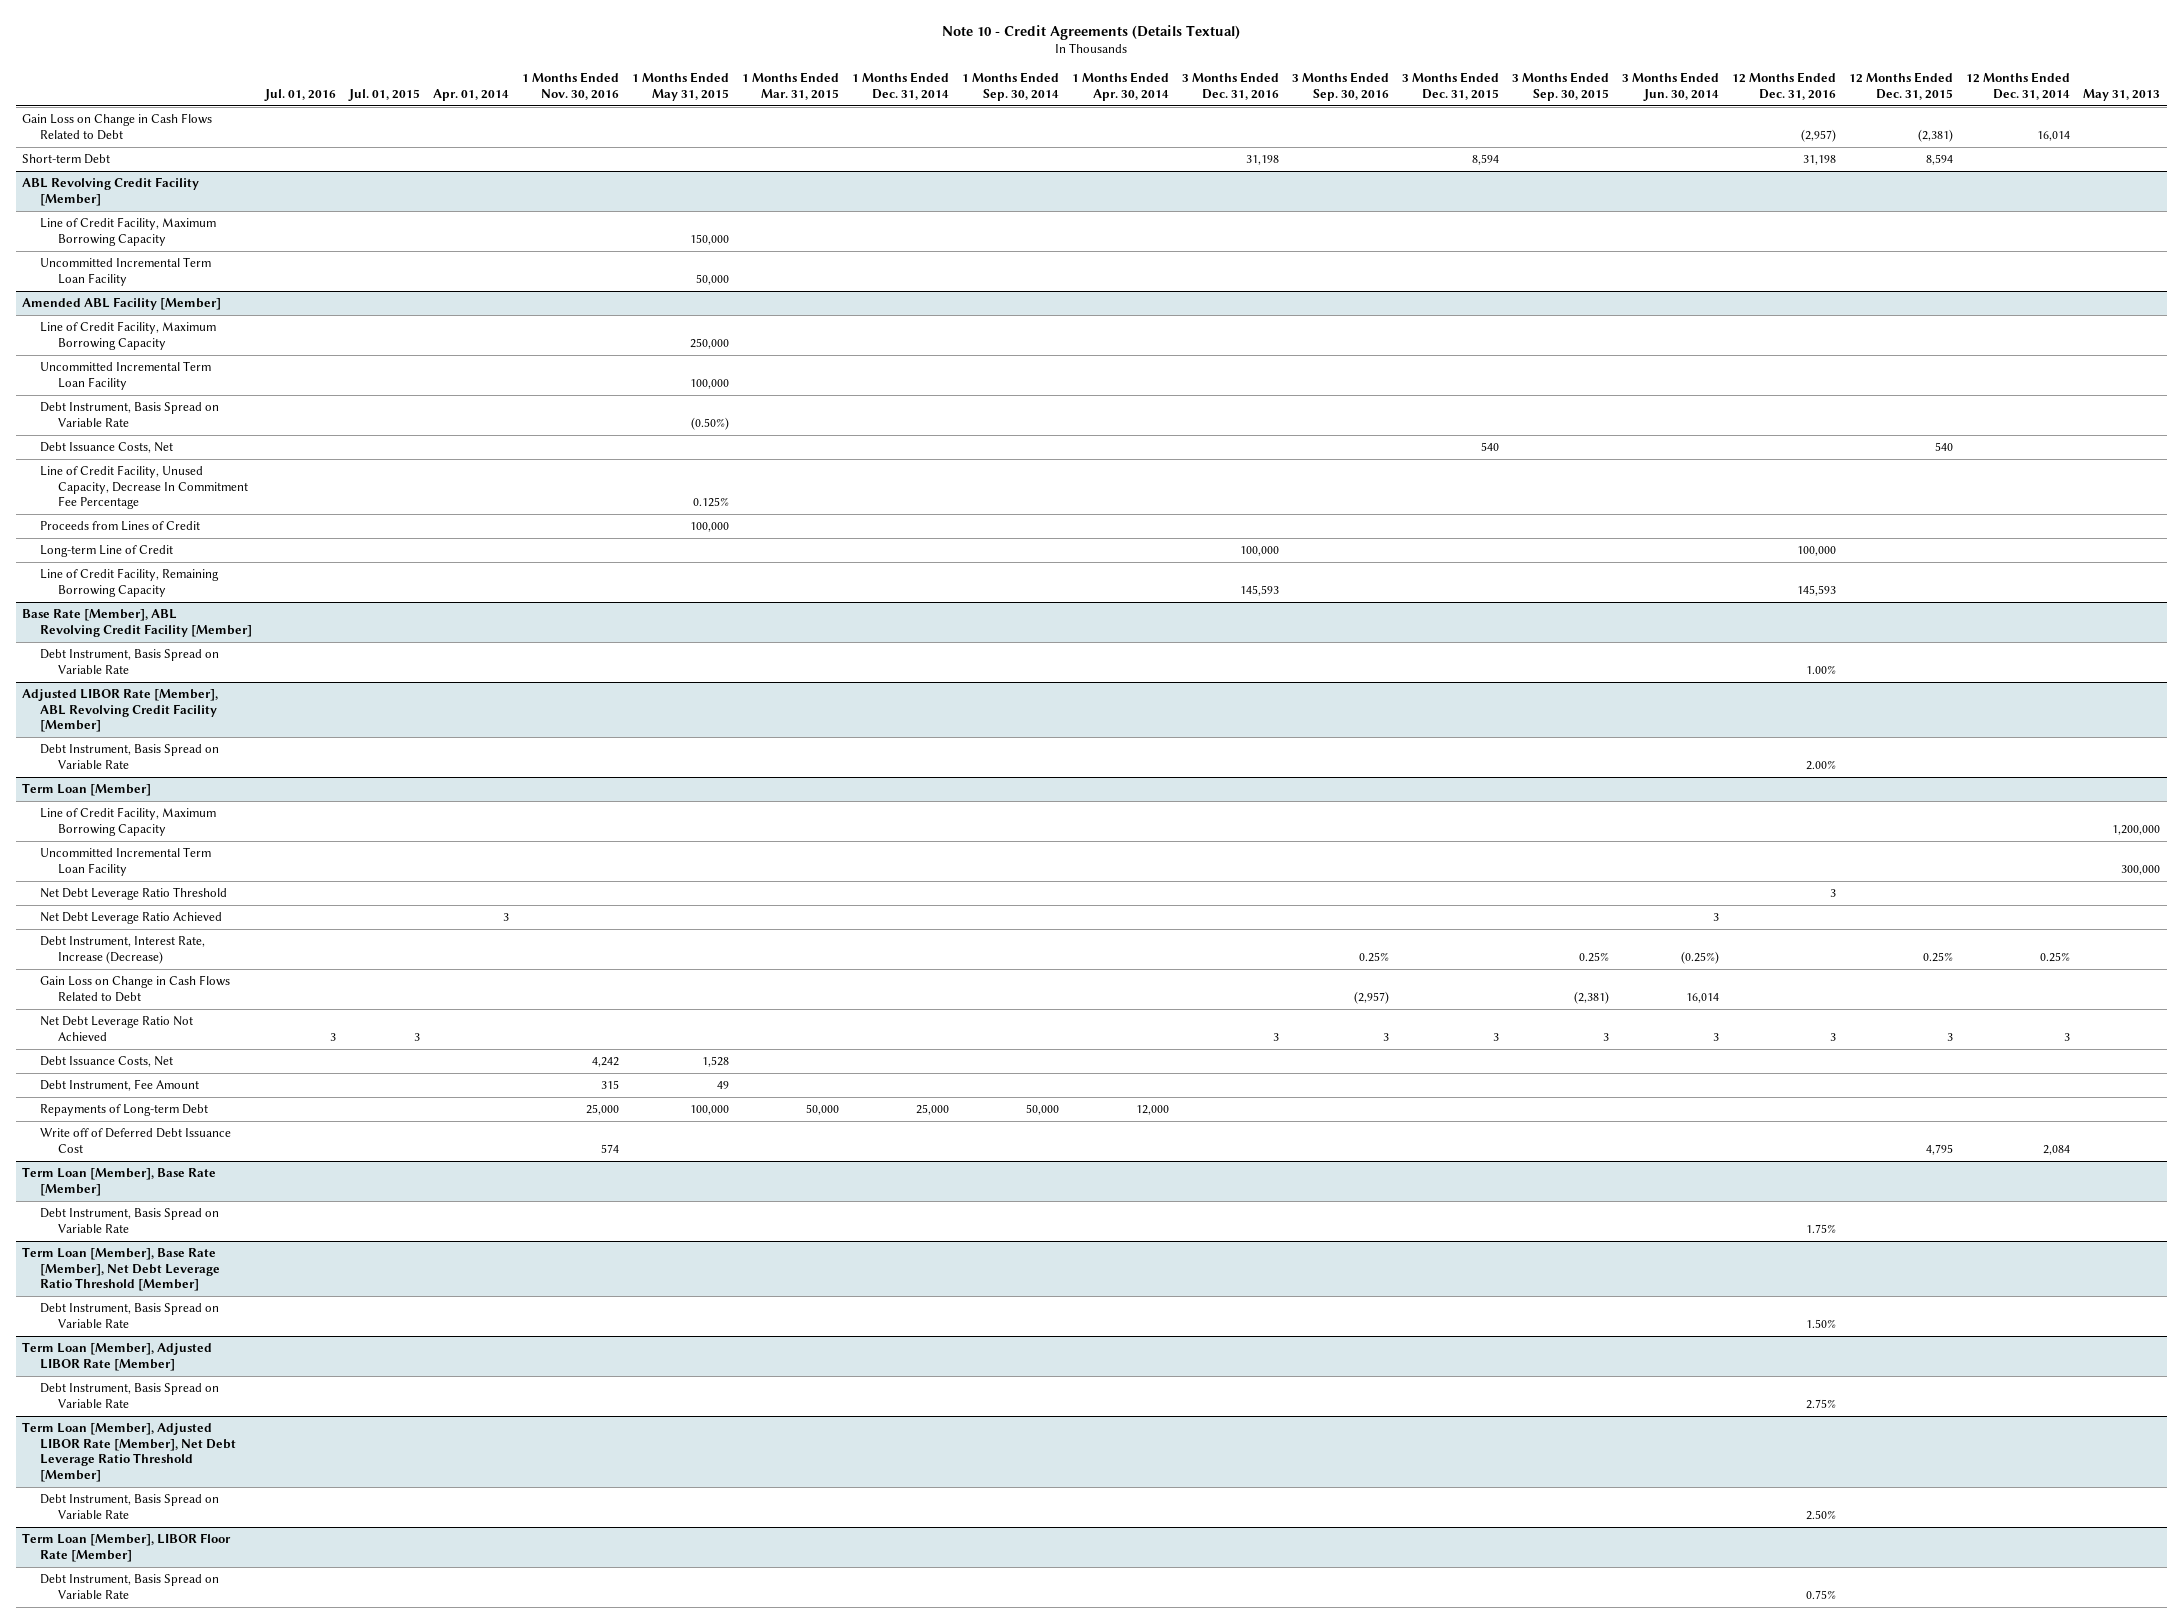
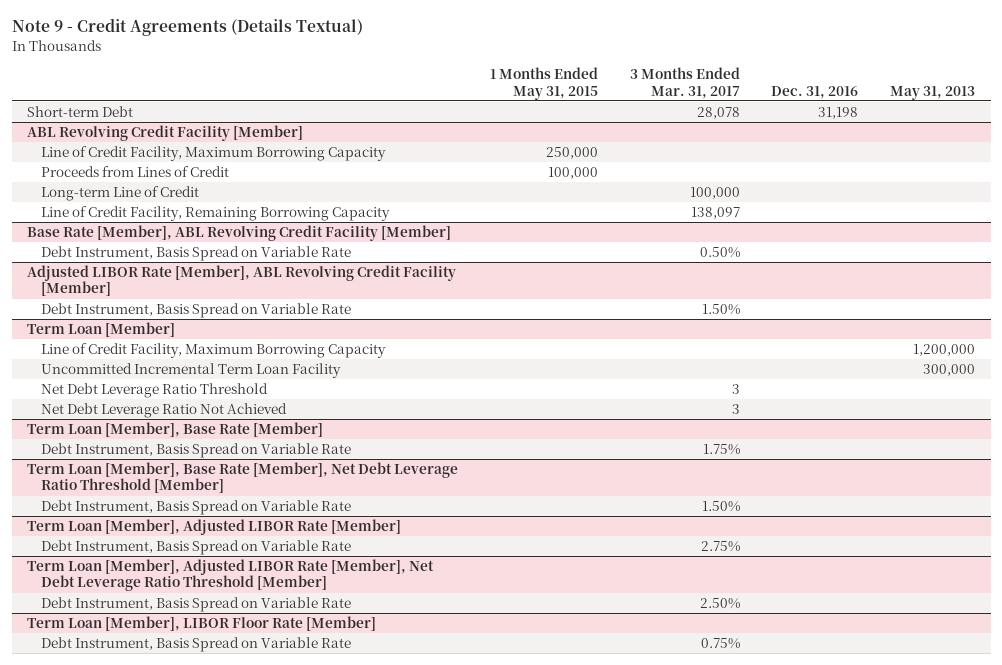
[942,24,1241,40] Note 10 - Credit Agreements (Details Textual) -> [11,18,363,37] Note 9 - Credit Agreements (Details Textual)
[264,88,337,101] Jul. 01, 2016 -> none
[348,88,421,101] Jul. 01, 2015 -> none
[433,88,510,101] Apr. 01, 2014 -> none
[522,72,620,100] 1 Months Ended Nov. 30, 2016 -> none
[742,72,840,100] 1 Months Ended Mar. 31, 2015 -> none
[852,72,950,100] 1 Months Ended Dec. 31, 2014 -> none
[962,72,1060,101] 1 Months Ended Sep. 30, 2014 -> none
[1072,72,1170,101] 1 Months Ended Apr. 30, 2014 -> none
[1182,72,1280,100] 3 Months Ended Dec. 31, 2016 -> none
[1292,72,1390,101] 3 Months Ended Sep. 30, 2016 -> none
[1402,72,1500,100] 3 Months Ended Dec. 31, 2015 -> none
[1512,72,1610,101] 3 Months Ended Sep. 30, 2015 -> none
[1622,72,1720,101] 3 Months Ended Jun. 30, 2014 -> none
[1732,72,1837,100] 12 Months Ended Dec. 31, 2016 -> none
[1849,72,1954,100] 12 Months Ended Dec. 31, 2015 -> none
[1966,72,2071,100] 12 Months Ended Dec. 31, 2014 -> none
none -> [629,67,740,99] 3 Months Ended Mar. 31, 2017
none -> [771,85,859,99] Dec. 31, 2016
[22,113,213,140] Gain Loss on Change in Cash Flows Related to Debt -> none
[40,257,212,286] Uncommitted Incremental Term Loan Facility -> none
[22,297,222,311] Amended ABL Facility [Member] -> none
[40,321,217,350] Line of Credit Facility, Maximum Borrowing Capacity -> none
[40,361,212,390] Uncommitted Incremental Term Loan Facility -> none
[40,402,220,427] Debt Instrument, Basis Spread on Variable Rate -> none
[40,442,174,454] Debt Issuance Costs, Net -> none
[40,465,248,510] Line of Credit Facility, Unused Capacity, Decrease In Commitment Fee Percentage -> none
[40,521,201,532] Proceeds from Lines of Credit -> none
[40,545,174,558] Long-term Line of Credit -> none
[40,568,220,597] Line of Credit Facility, Remaining Borrowing Capacity -> none
[690,233,730,245] 150,000 -> [546,147,599,160] 250,000
none -> [40,166,229,178] Proceeds from Lines of Credit
none -> [40,186,199,202] Long-term Line of Credit
none -> [40,206,390,222] Line of Credit Facility, Remaining Borrowing Capacity
[40,912,223,925] Net Debt Leverage Ratio Achieved -> none
[40,936,206,964] Debt Instrument, Interest Rate, Increase (Decrease) -> none
[40,975,231,1002] Gain Loss on Change in Cash Flows Related to Debt -> none
[40,1056,174,1068] Debt Issuance Costs, Net -> none
[40,1079,200,1092] Debt Instrument, Fee Amount -> none
[40,1104,209,1117] Repayments of Long-term Debt -> none
[40,1128,232,1153] Write off of Deferred Debt Issuance Cost -> none

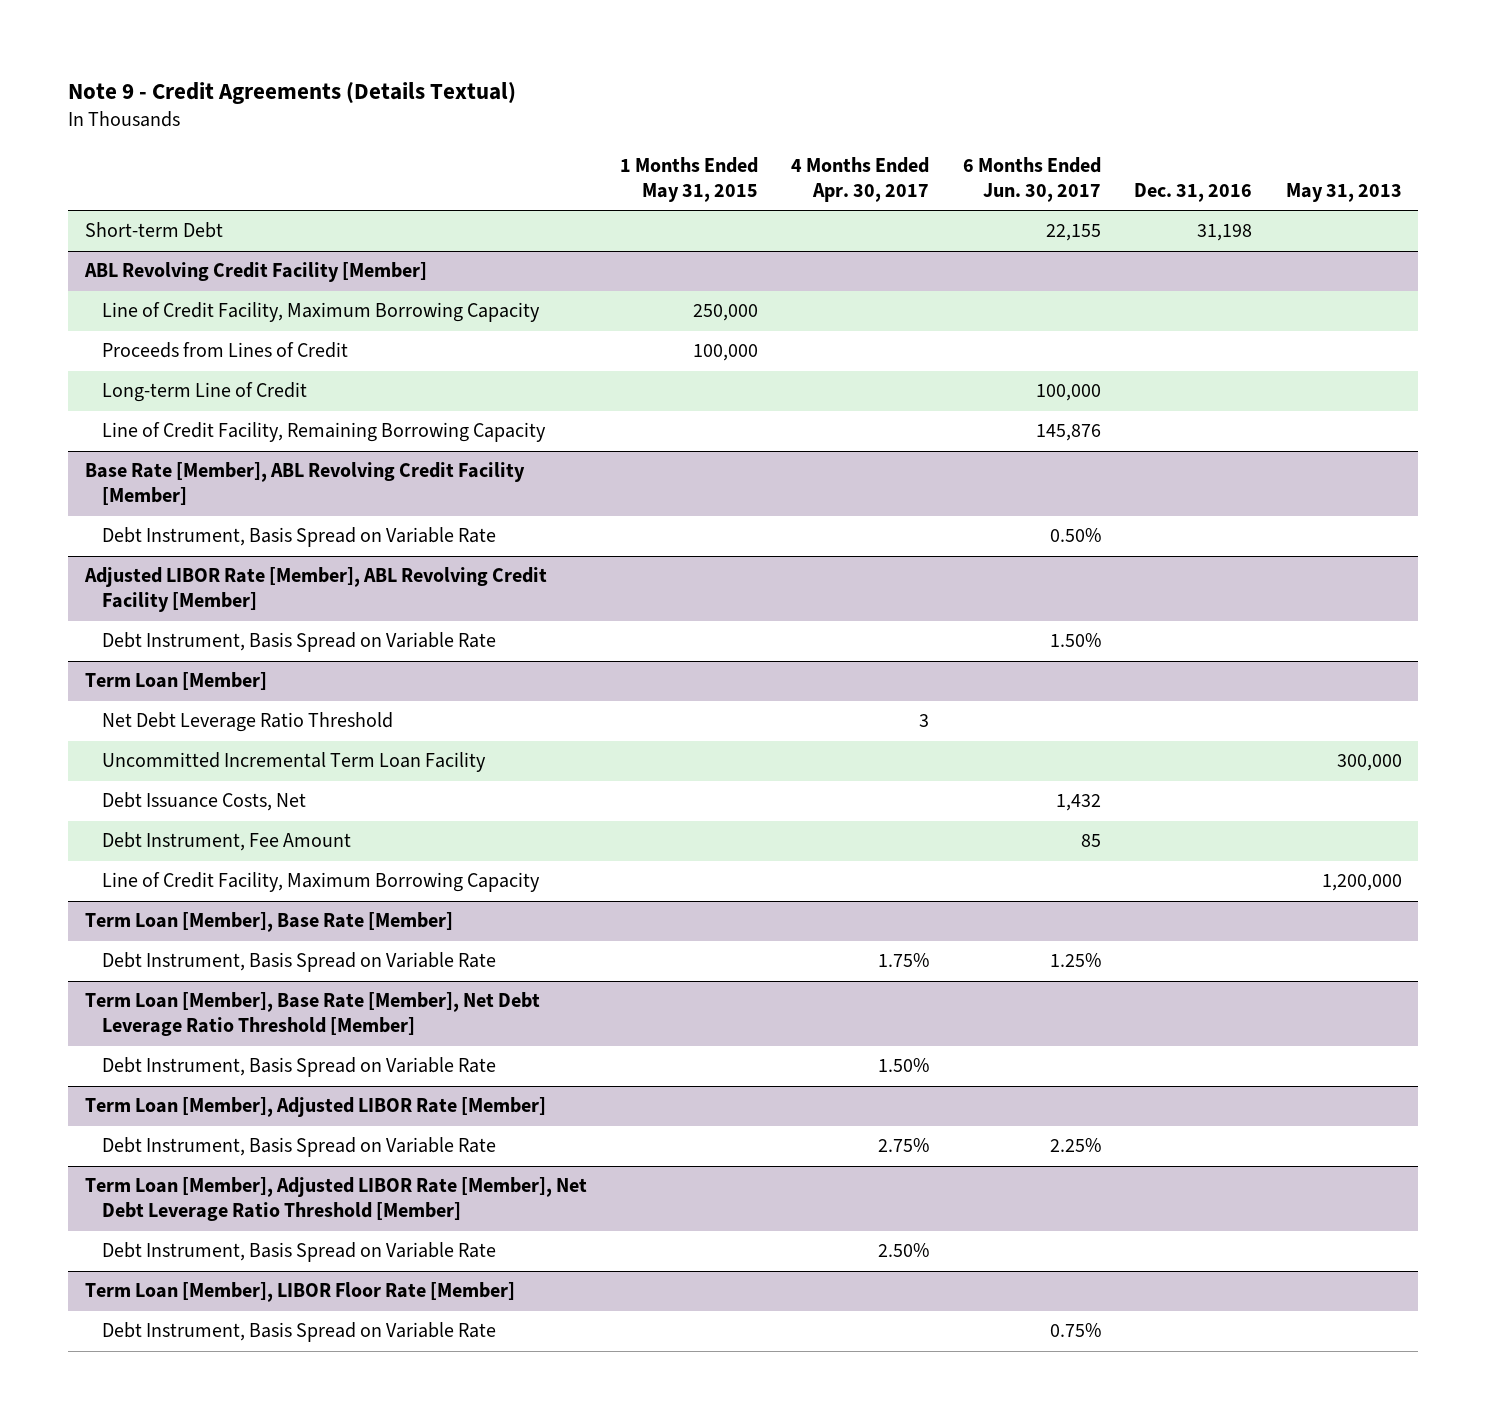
[629,67,740,99] 3 Months Ended Mar. 31, 2017 -> none
none -> [791,156,930,202] 4 Months Ended Apr. 30, 2017
none -> [962,156,1101,202] 6 Months Ended Jun. 30, 2017
[40,403,287,419] Net Debt Leverage Ratio Not Achieved -> none
[40,363,341,379] Uncommitted Incremental Term Loan Facility -> [101,752,486,773] Uncommitted Incremental Term Loan Facility
none -> [101,792,306,812] Debt Issuance Costs, Net
none -> [101,832,351,852] Debt Instrument, Fee Amount
[40,343,386,359] Line of Credit Facility, Maximum Borrowing Capacity -> [101,872,540,893] Line of Credit Facility, Maximum Borrowing Capacity

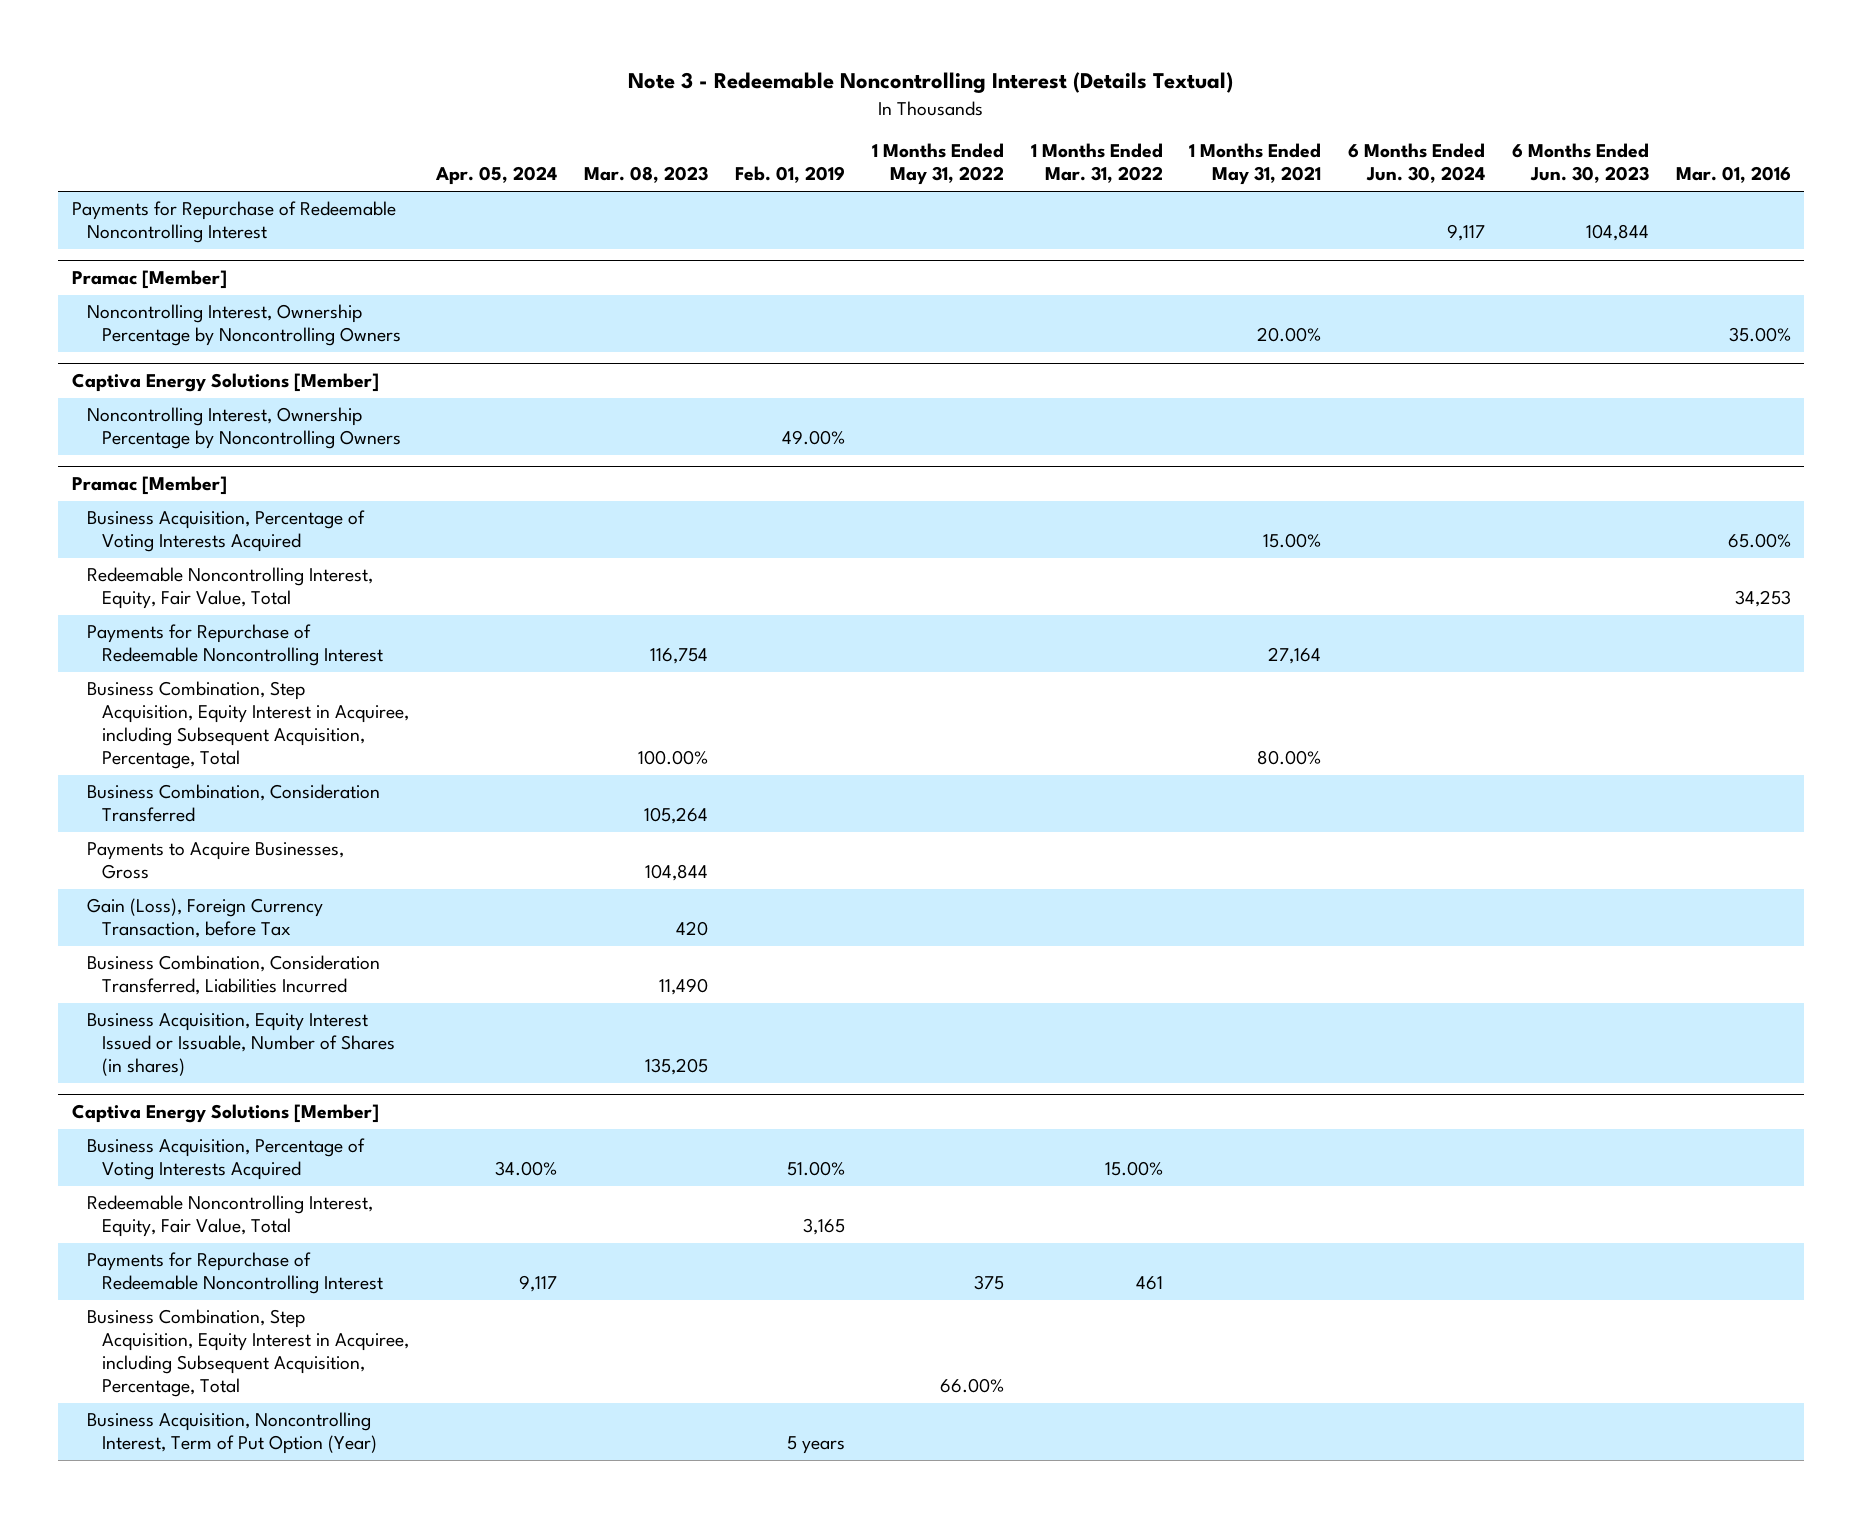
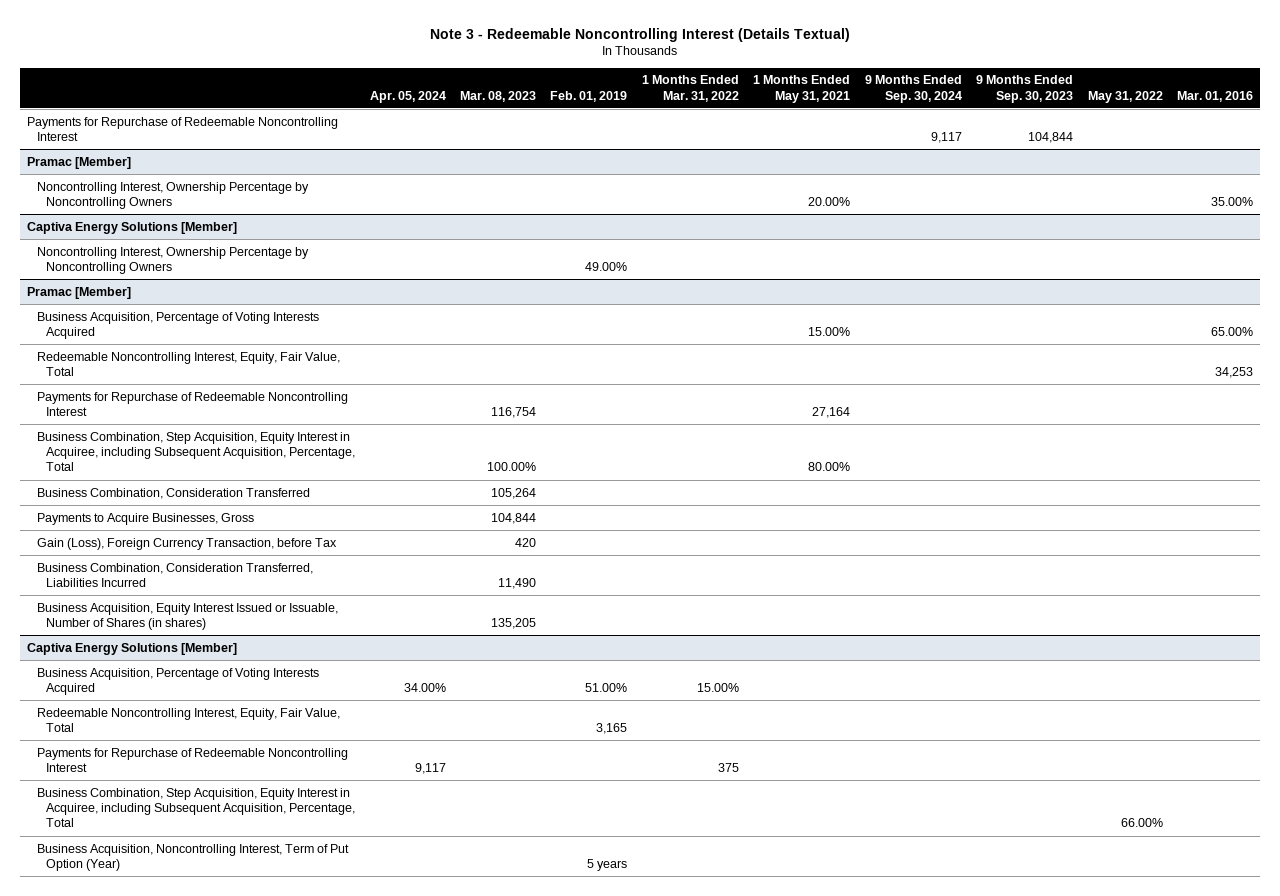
[871,143,1004,186] 1 Months Ended May 31, 2022 -> none
[1348,143,1486,184] 6 Months Ended Jun. 30, 2024 -> none
[1512,143,1650,184] 6 Months Ended Jun. 30, 2023 -> none
none -> [864,75,962,103] 9 Months Ended Sep. 30, 2024
none -> [976,75,1074,103] 9 Months Ended Sep. 30, 2023
none -> [1087,90,1163,103] May 31, 2022
[1135,1276,1163,1291] 461 -> [717,763,739,773] 375

